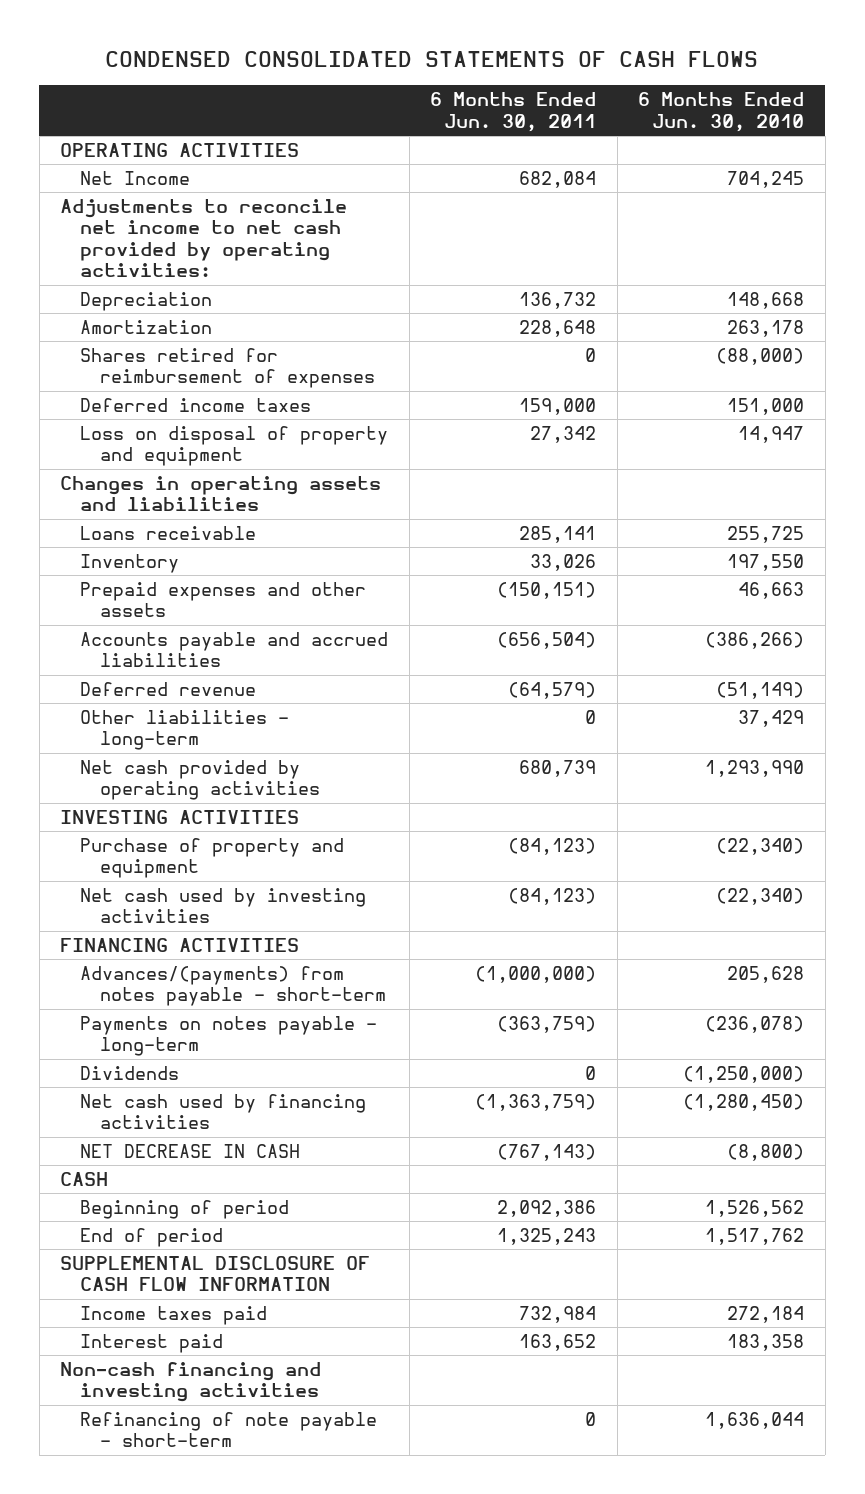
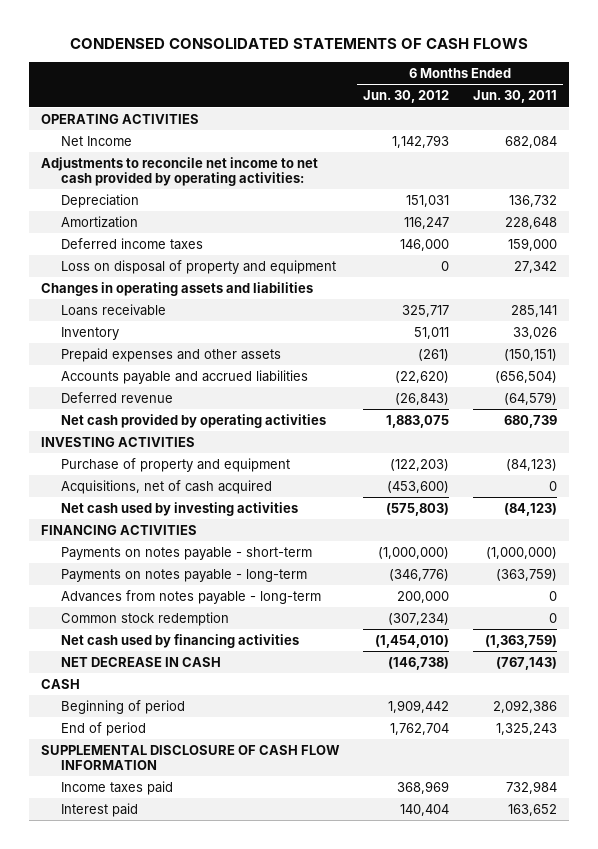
[638,92,805,132] 6 Months Ended Jun. 30, 2010 -> none
none -> [363,90,450,104] Jun. 30, 2012
[80,347,376,389] Shares retired for reimbursement of expenses -> none
[80,709,290,751] Other liabilities - long-term -> none
none -> [60,479,272,494] Acquisitions, net of cash acquired
[80,965,387,1007] Advances/(payments) from notes payable - short-term -> [60,546,312,560] Payments on notes payable - short-term
[80,1065,180,1080] Dividends -> none
none -> [60,589,321,604] Advances from notes payable - long-term
none -> [60,611,229,626] Common stock redemption
[60,1361,322,1403] Non-cash financing and investing activities -> none
[80,1411,378,1448] Refinancing of note payable - short-term -> none

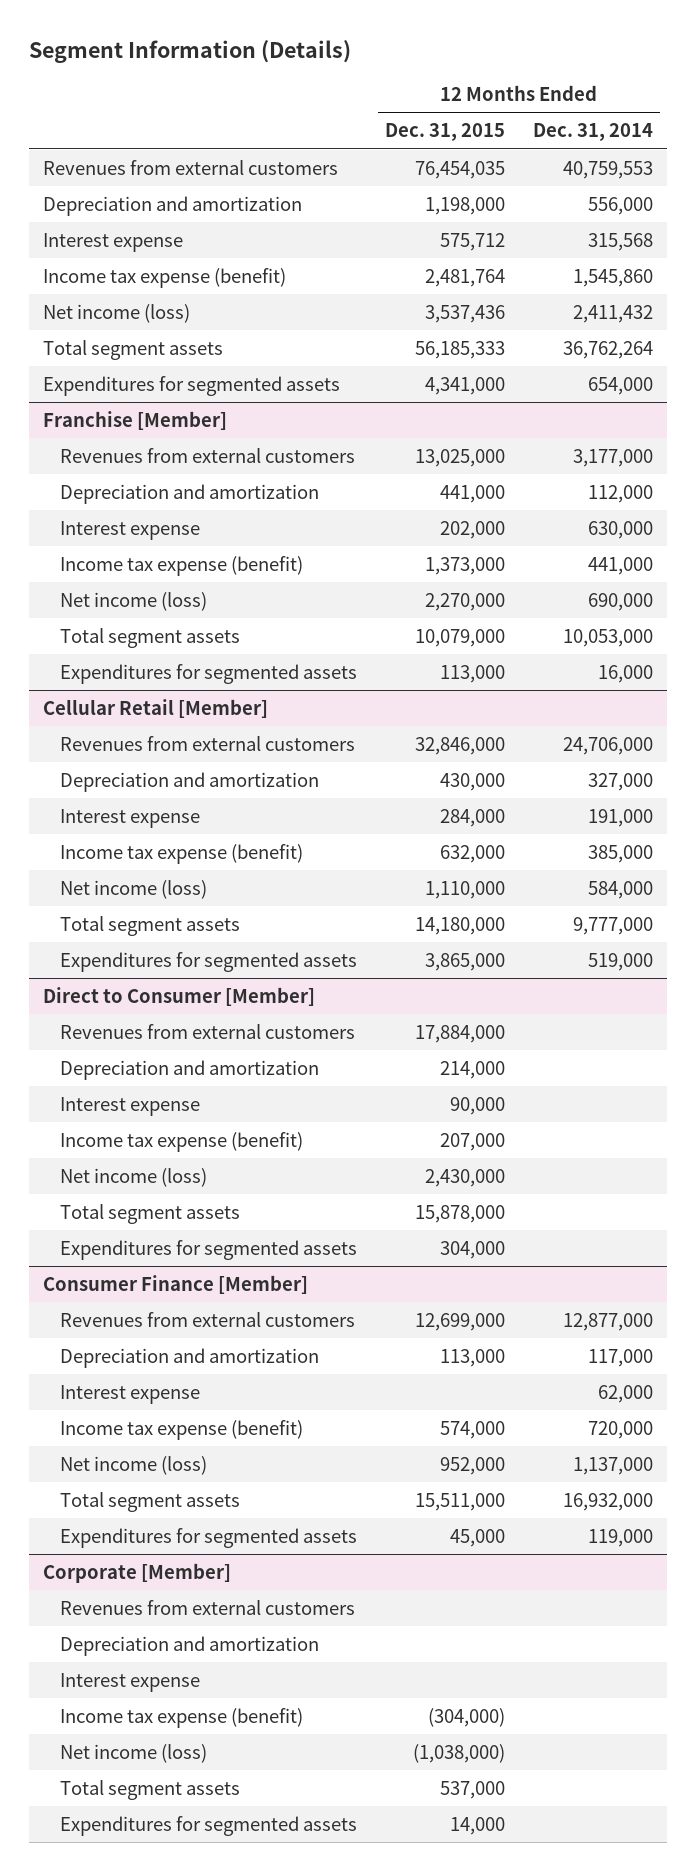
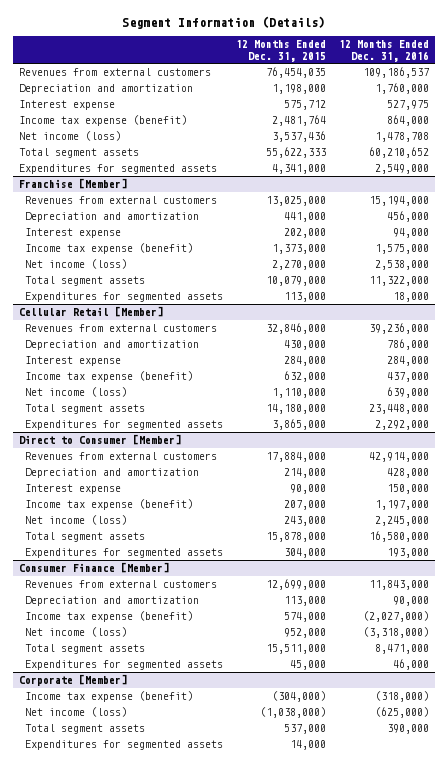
[533,123,654,142] Dec. 31, 2014 -> none
none -> [338,40,429,62] 12 Months Ended Dec. 31, 2016
[414,340,505,359] 56,185,333 -> [266,147,327,159] 55,622,333
[424,1168,505,1187] 2,430,000 -> [284,516,327,527] 243,000
[59,1384,200,1404] Interest expense -> none
[59,1599,355,1615] Revenues from external customers -> none
[59,1635,319,1656] Depreciation and amortization -> none
[59,1672,200,1692] Interest expense -> none

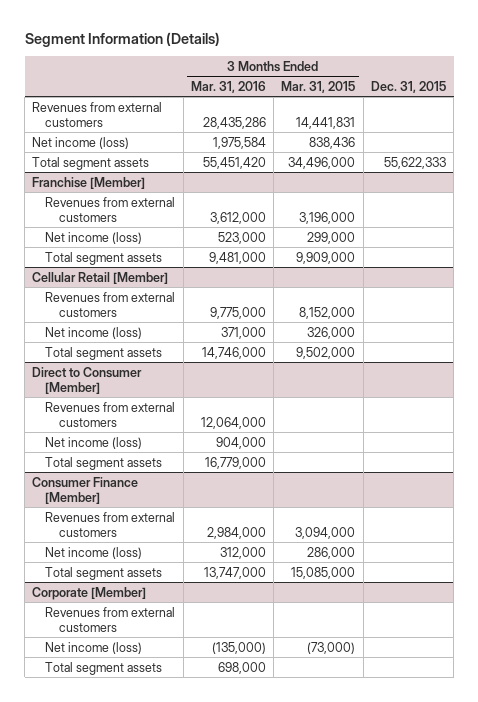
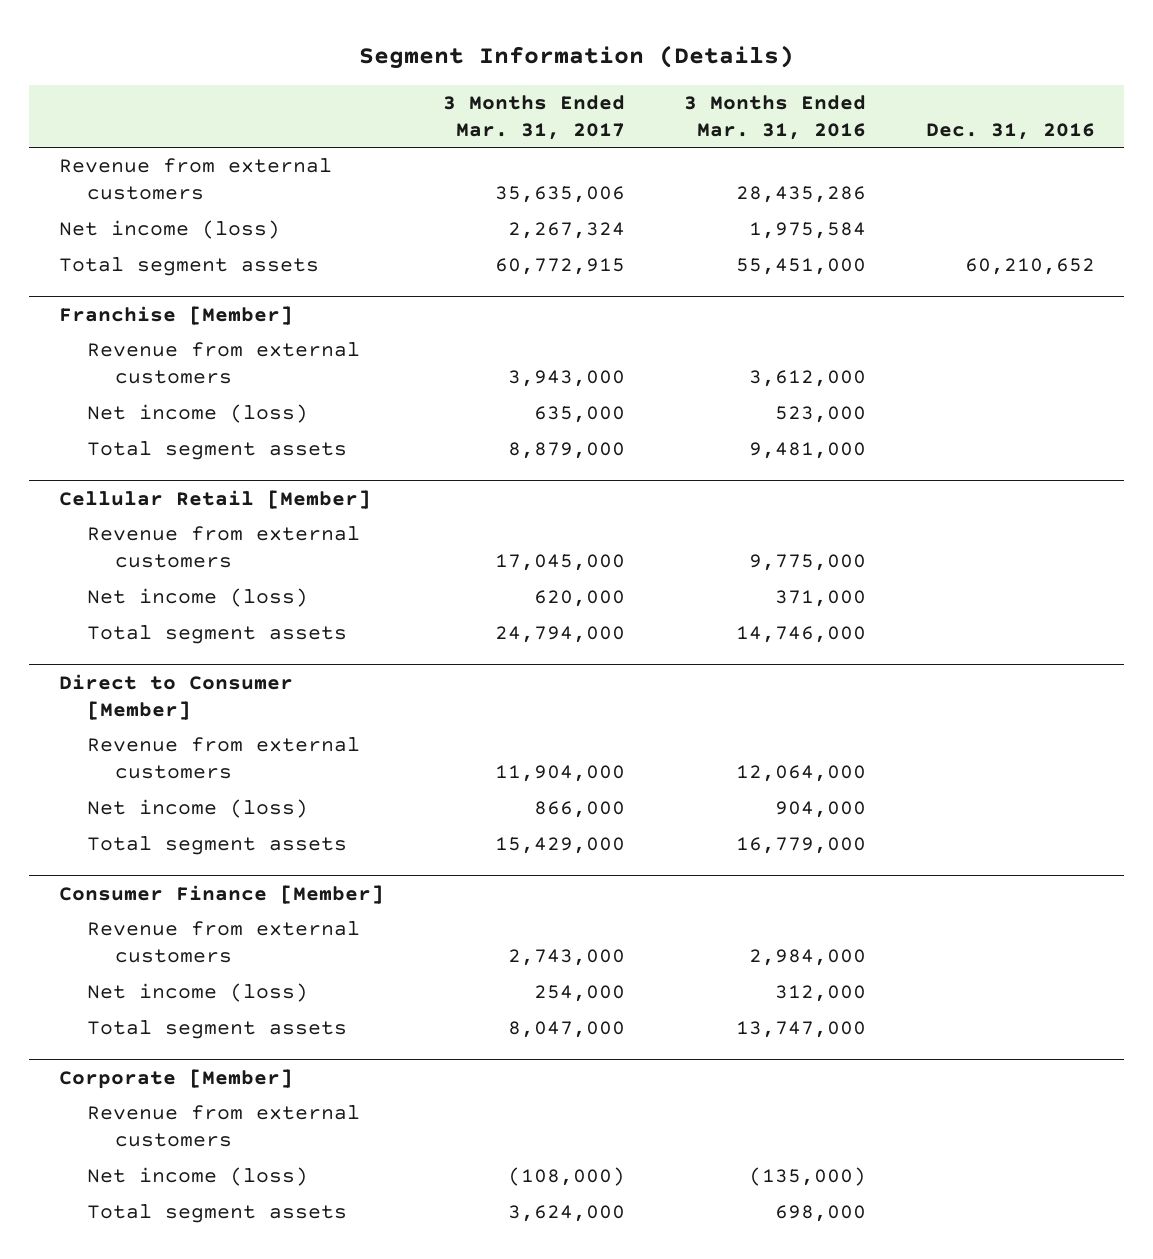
[281,80,356,93] Mar. 31, 2015 -> none
[370,80,446,93] Dec. 31, 2015 -> none
none -> [443,94,626,140] 3 Months Ended Mar. 31, 2017
none -> [925,122,1095,140] Dec. 31, 2016
[32,101,163,127] Revenues from external customers -> [58,158,332,201] Revenue from external customers
[202,156,266,169] 55,451,420 -> [736,258,867,276] 55,451,000
[45,196,176,222] Revenues from external customers -> [87,342,361,385] Revenue from external customers
[45,291,176,317] Revenues from external customers -> [87,526,361,569] Revenue from external customers
[45,401,176,427] Revenues from external customers -> [87,737,361,780] Revenue from external customers
[45,511,176,537] Revenues from external customers -> [87,921,361,964] Revenue from external customers
[45,606,176,632] Revenues from external customers -> [87,1105,361,1148] Revenue from external customers

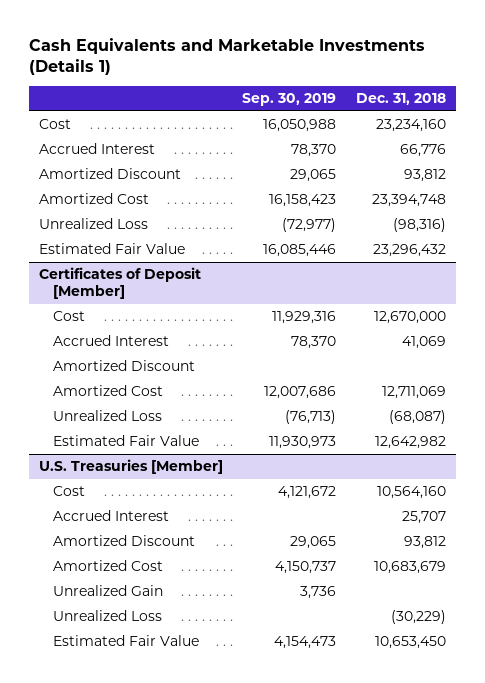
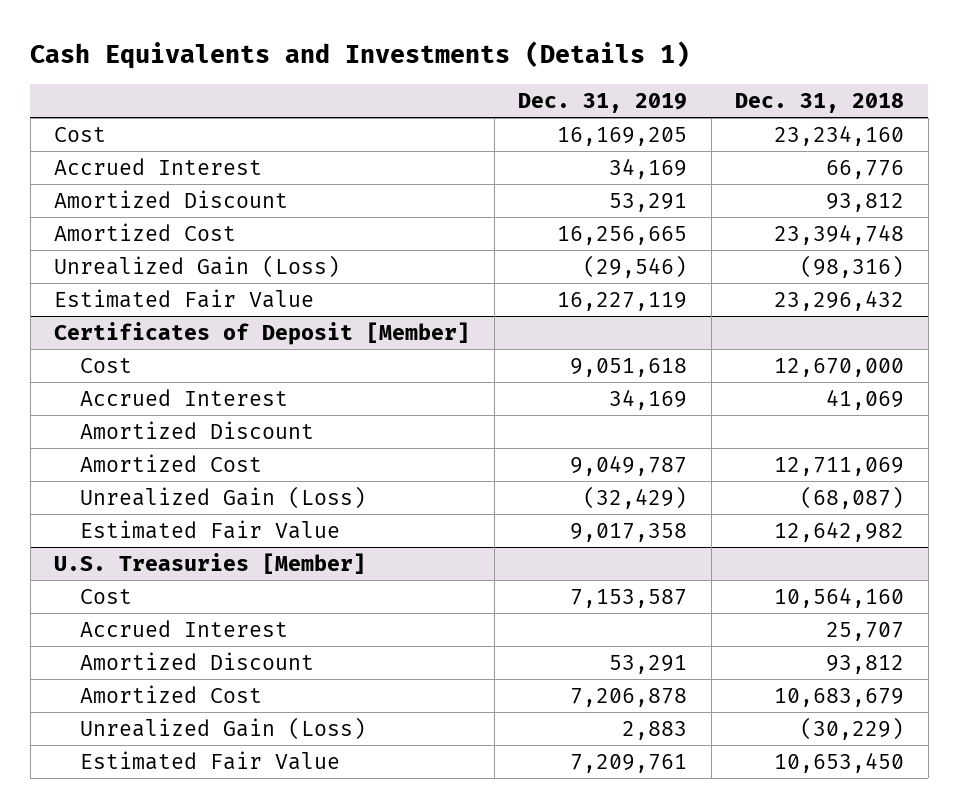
[28,37,425,76] Cash Equivalents and Marketable Investments (Details 1) -> [30,41,691,70] Cash Equivalents and Investments (Details 1)
[242,93,337,107] Sep. 30, 2019 -> none
none -> [518,93,688,114] Dec. 31, 2019
[38,218,148,230] Unrealized Loss -> [54,254,341,278] Unrealized Gain (Loss)
[53,410,163,422] Unrealized Loss -> [80,485,367,509] Unrealized Gain (Loss)
[53,585,164,597] Unrealized Gain -> none
[53,610,163,622] Unrealized Loss -> [80,716,367,740] Unrealized Gain (Loss)

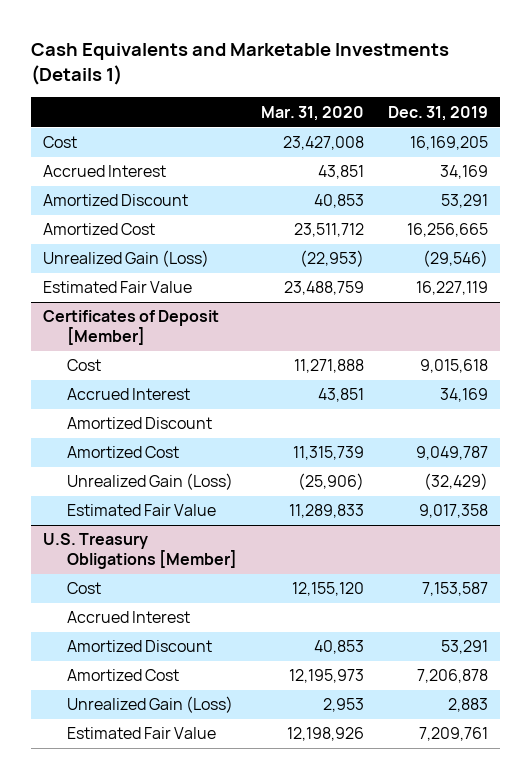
[30,41,691,70] Cash Equivalents and Investments (Details 1) -> [31,43,450,86] Cash Equivalents and Marketable Investments (Details 1)
[735,93,905,114] Dec. 31, 2018 -> none
none -> [260,105,364,121] Mar. 31, 2020
[570,357,688,377] 9,051,618 -> [419,359,488,374] 9,015,618
[54,552,367,574] U.S. Treasuries [Member] -> [43,533,237,570] U.S. Treasury Obligations [Member]

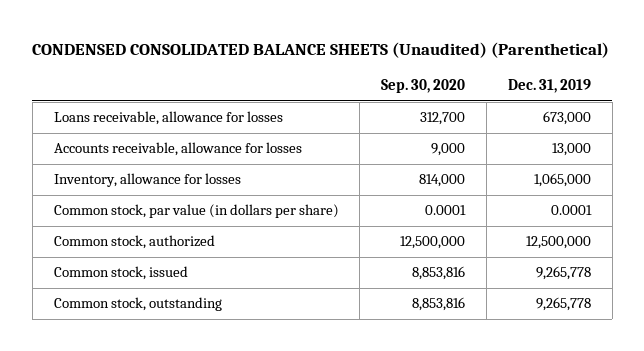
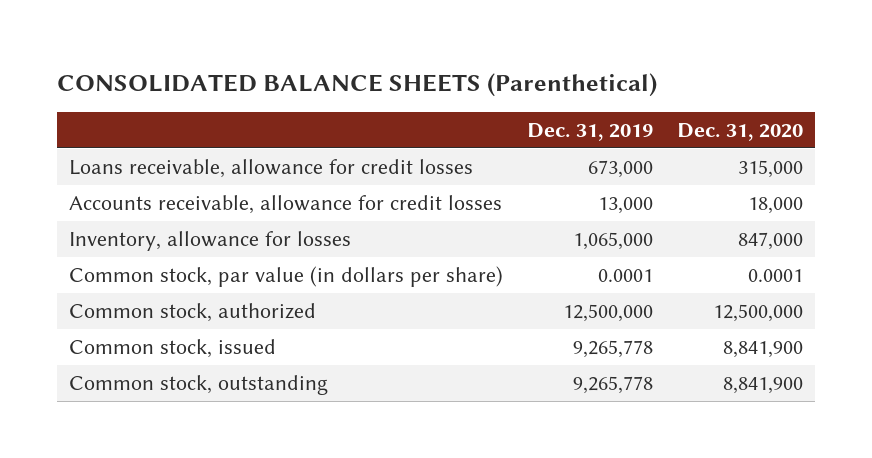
[32,42,610,59] CONDENSED CONSOLIDATED BALANCE SHEETS (Unaudited) (Parenthetical) -> [56,72,657,97] CONSOLIDATED BALANCE SHEETS (Parenthetical)
[381,79,466,94] Sep. 30, 2020 -> none
none -> [676,123,803,142] Dec. 31, 2020
[53,111,283,126] Loans receivable, allowance for losses -> [68,158,473,178] Loans receivable, allowance for credit losses
[53,142,302,157] Accounts receivable, allowance for losses -> [68,194,502,214] Accounts receivable, allowance for credit losses

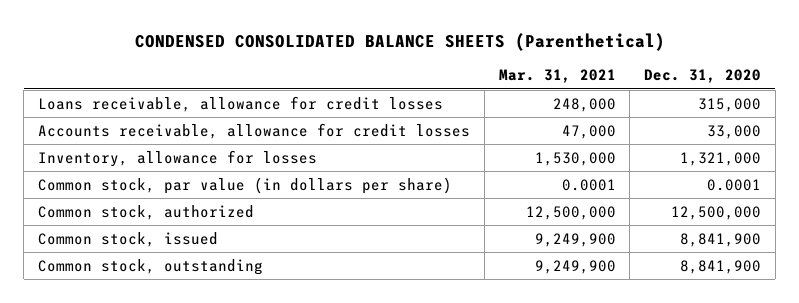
[56,72,657,97] CONSOLIDATED BALANCE SHEETS (Parenthetical) -> [134,32,665,51] CONDENSED CONSOLIDATED BALANCE SHEETS (Parenthetical)
[526,123,653,142] Dec. 31, 2019 -> none
none -> [498,69,616,84] Mar. 31, 2021
[747,196,803,214] 18,000 -> [707,124,762,139] 33,000
[737,231,803,250] 847,000 -> [680,151,762,166] 1,321,000

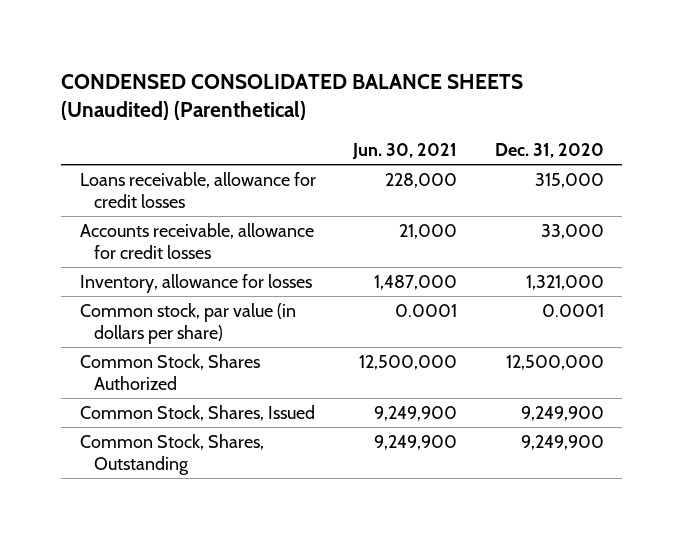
[134,32,665,51] CONDENSED CONSOLIDATED BALANCE SHEETS (Parenthetical) -> [61,74,524,121] CONDENSED CONSOLIDATED BALANCE SHEETS (Unaudited) (Parenthetical)
[498,69,616,84] Mar. 31, 2021 -> none
none -> [352,143,458,160] Jun. 30, 2021
[38,204,255,220] Common stock, authorized -> [79,353,260,391] Common Stock, Shares Authorized
[38,231,219,247] Common stock, issued -> [79,404,315,421] Common Stock, Shares, Issued
[680,232,762,247] 8,841,900 -> [520,405,604,421] 9,249,900
[38,258,264,275] Common stock, outstanding -> [79,433,264,476] Common Stock, Shares, Outstanding
[680,259,762,274] 8,841,900 -> [520,434,604,450] 9,249,900

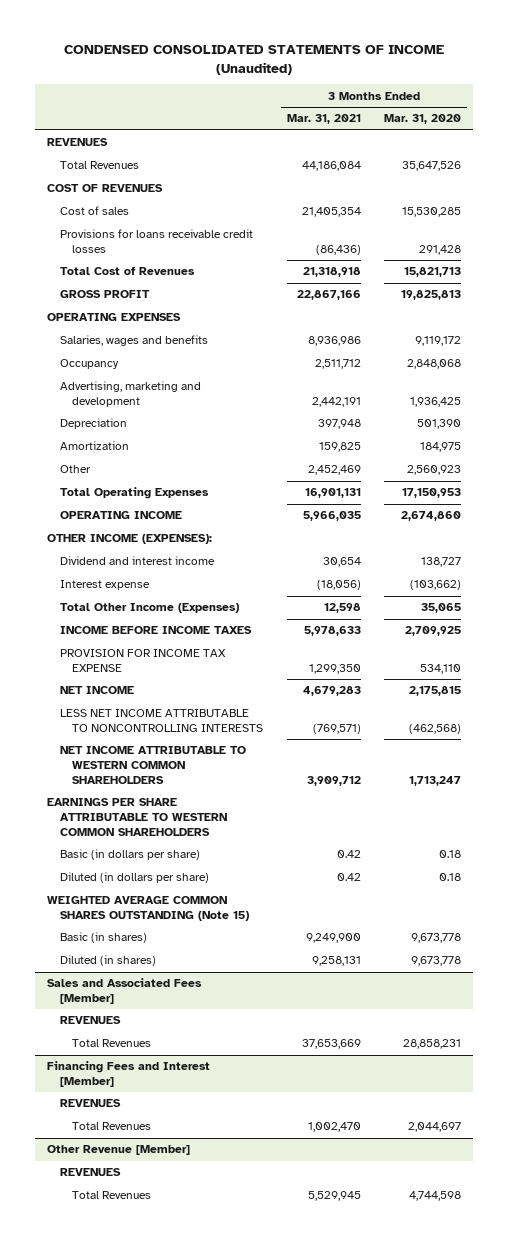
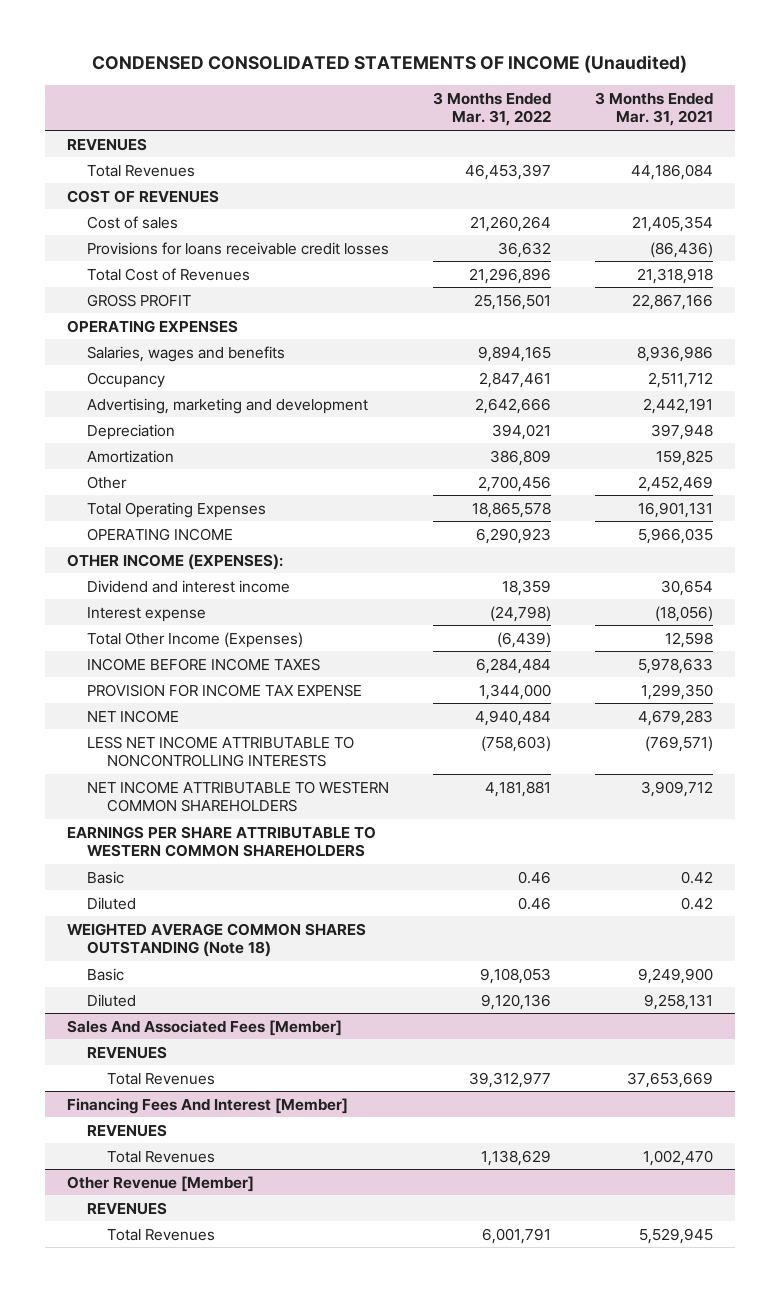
[384,114,462,125] Mar. 31, 2020 -> none
none -> [432,91,551,127] 3 Months Ended Mar. 31, 2022
[59,849,200,861] Basic (in dollars per share) -> [86,870,124,884] Basic
[59,872,209,884] Diluted (in dollars per share) -> [86,896,136,910] Diluted
[47,896,249,922] WEIGHTED AVERAGE COMMON SHARES OUTSTANDING (Note 15) -> [66,922,366,958] WEIGHTED AVERAGE COMMON SHARES OUTSTANDING (Note 18)
[59,932,147,944] Basic (in shares) -> [86,967,124,981] Basic
[59,955,156,967] Diluted (in shares) -> [86,993,136,1007] Diluted
[47,978,203,1005] Sales and Associated Fees [Member] -> [66,1019,342,1036] Sales And Associated Fees [Member]
[47,1061,211,1088] Financing Fees and Interest [Member] -> [66,1097,348,1114] Financing Fees And Interest [Member]

